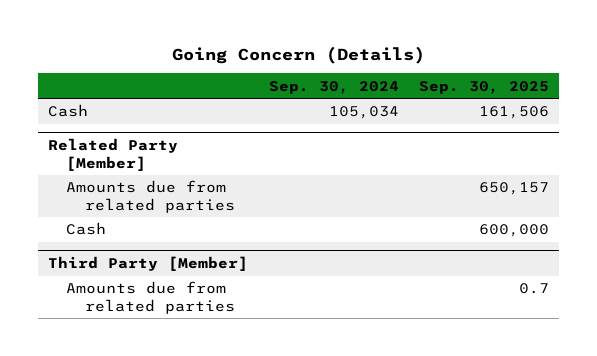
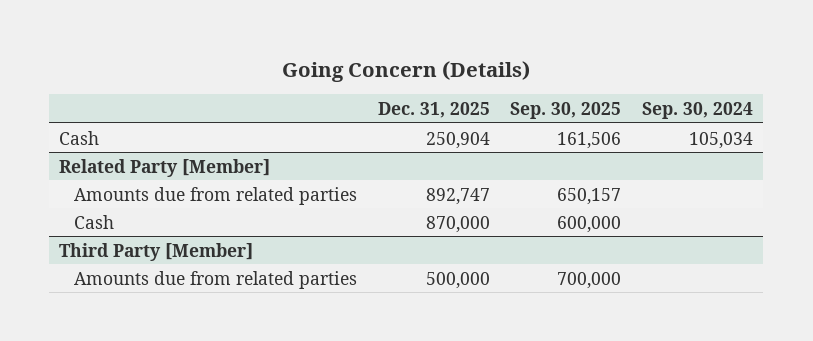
none -> [377,101,490,118] Dec. 31, 2025
[519,283,550,295] 0.7 -> [557,271,622,289] 700,000

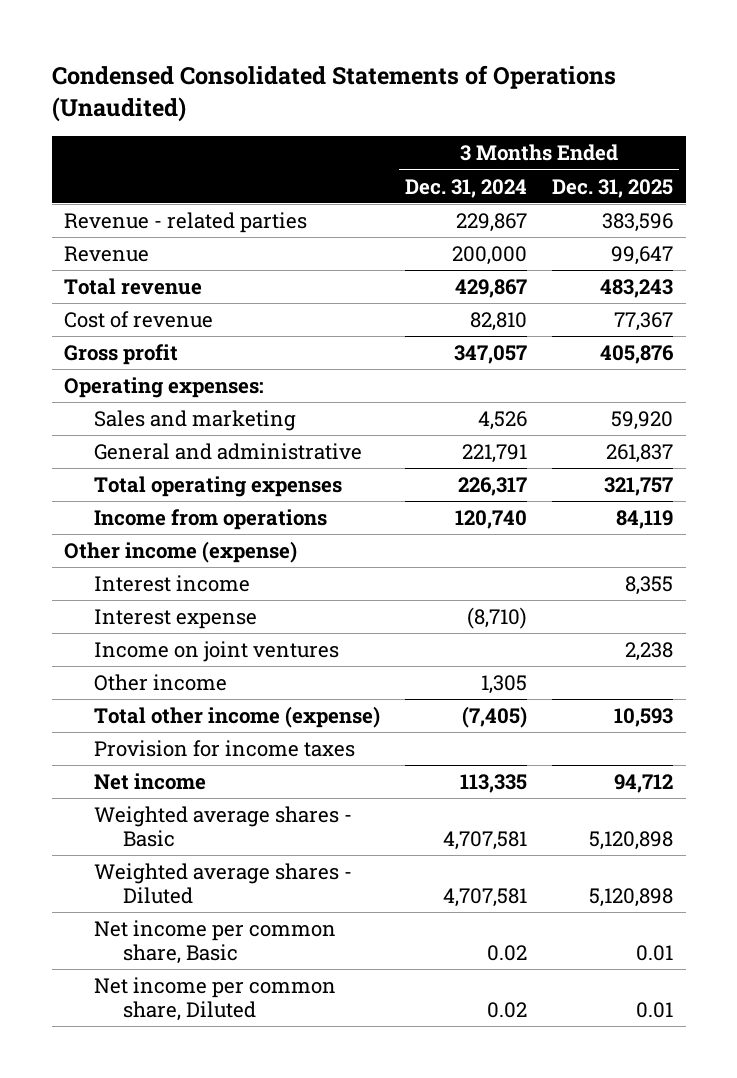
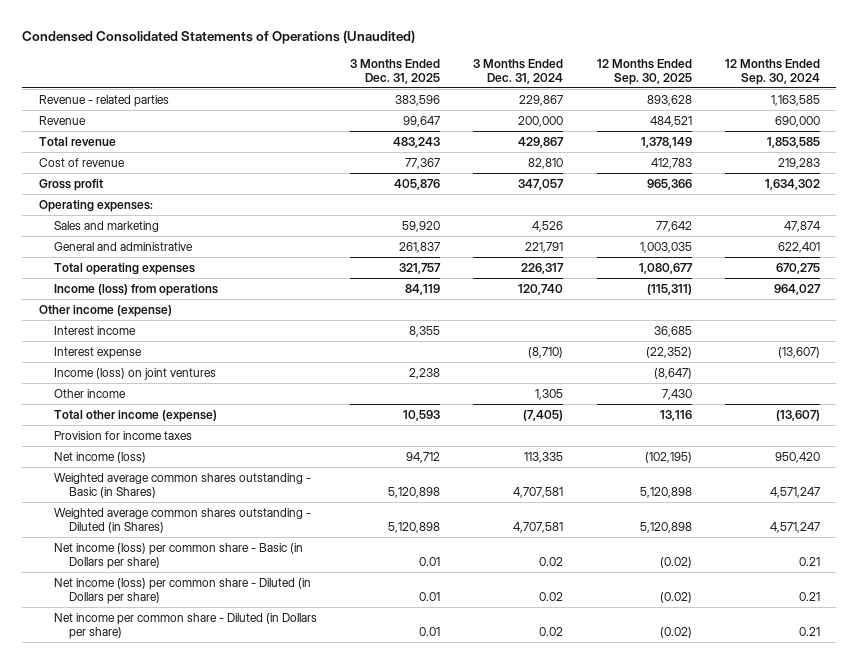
none -> [596,58,692,85] 12 Months Ended Sep. 30, 2025
none -> [724,58,820,85] 12 Months Ended Sep. 30, 2024
[93,509,327,531] Income from operations -> [54,283,219,296] Income (loss) from operations
[93,641,339,663] Income on joint ventures -> [54,367,217,380] Income (loss) on joint ventures
[93,773,206,791] Net income -> [54,451,147,463] Net income (loss)
[93,806,352,847] Weighted average shares - Basic -> [54,472,312,498] Weighted average common shares outstanding - Basic (in Shares)
[93,863,352,904] Weighted average shares - Diluted -> [54,507,312,533] Weighted average common shares outstanding - Diluted (in Shares)
[93,920,336,964] Net income per common share, Basic -> [54,542,304,569] Net income (loss) per common share - Basic (in Dollars per share)
[93,977,336,1021] Net income per common share, Diluted -> [54,577,312,604] Net income (loss) per common share - Diluted (in Dollars per share)
none -> [54,612,318,639] Net income per common share - Diluted (in Dollars per share)

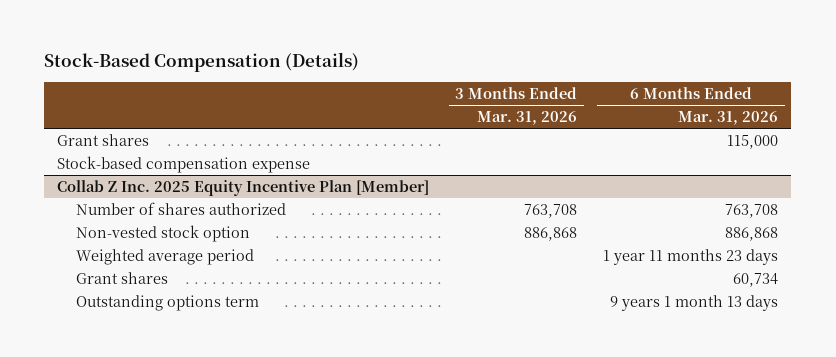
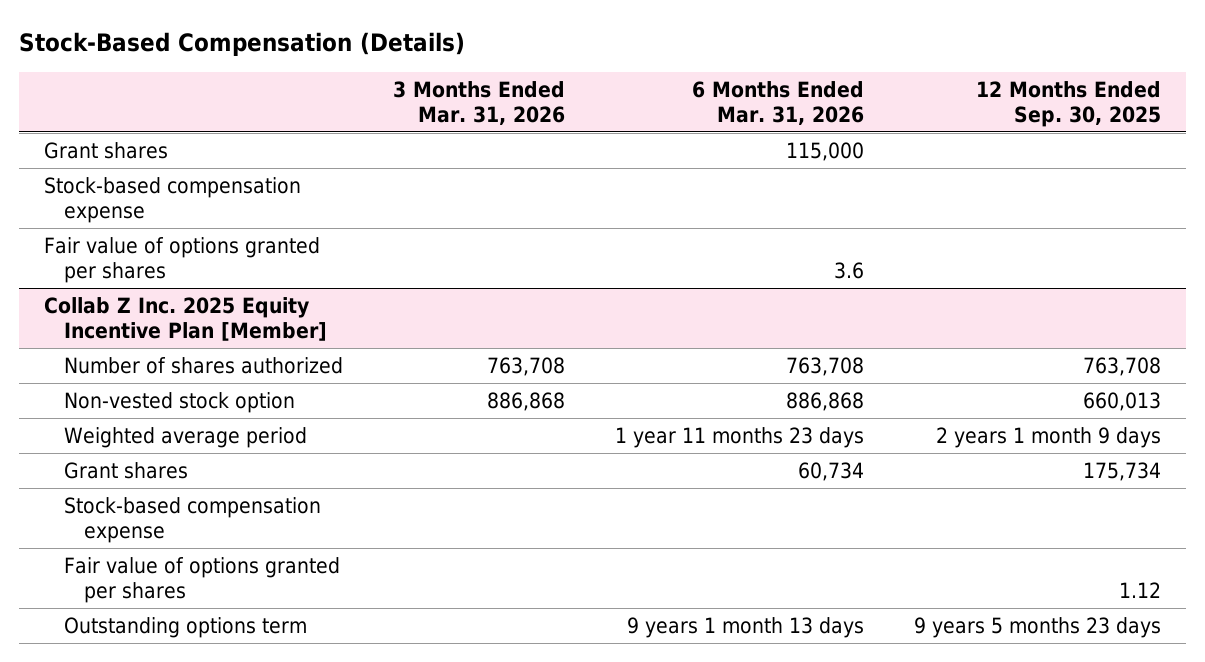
none -> [976,80,1162,127] 12 Months Ended Sep. 30, 2025
none -> [44,237,321,283] Fair value of options granted per shares
none -> [64,497,322,543] Stock-based compensation expense
none -> [64,557,341,603] Fair value of options granted per shares

